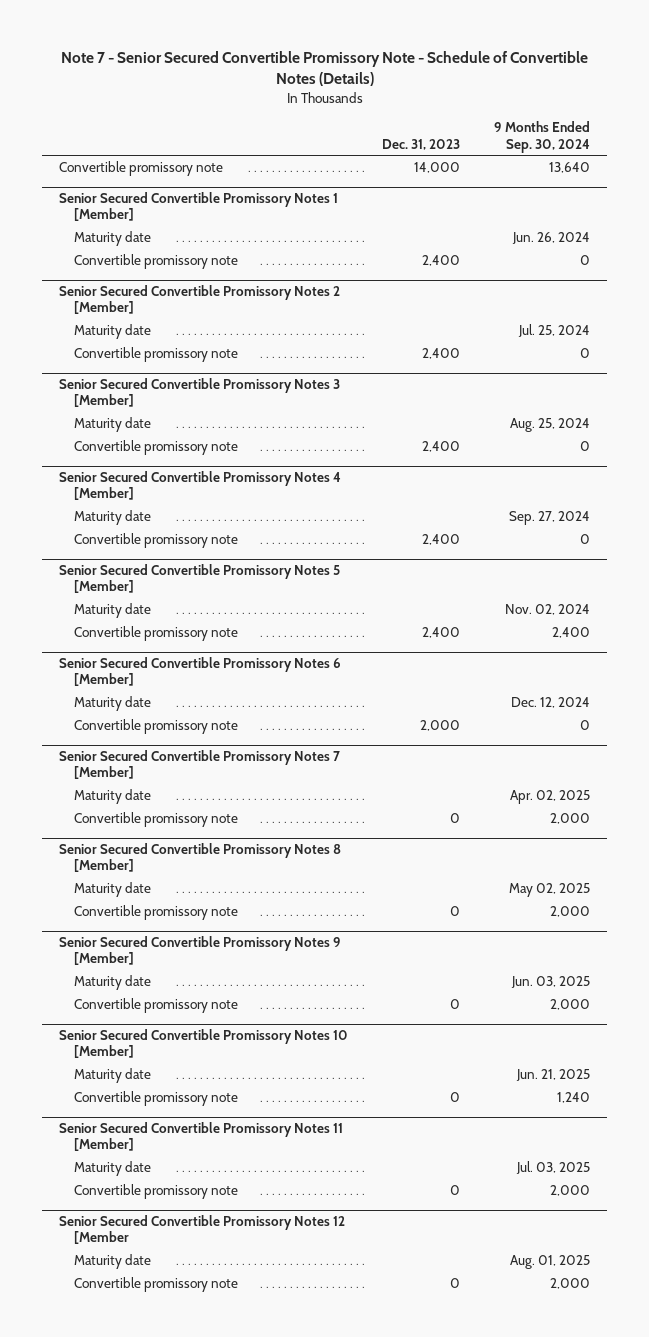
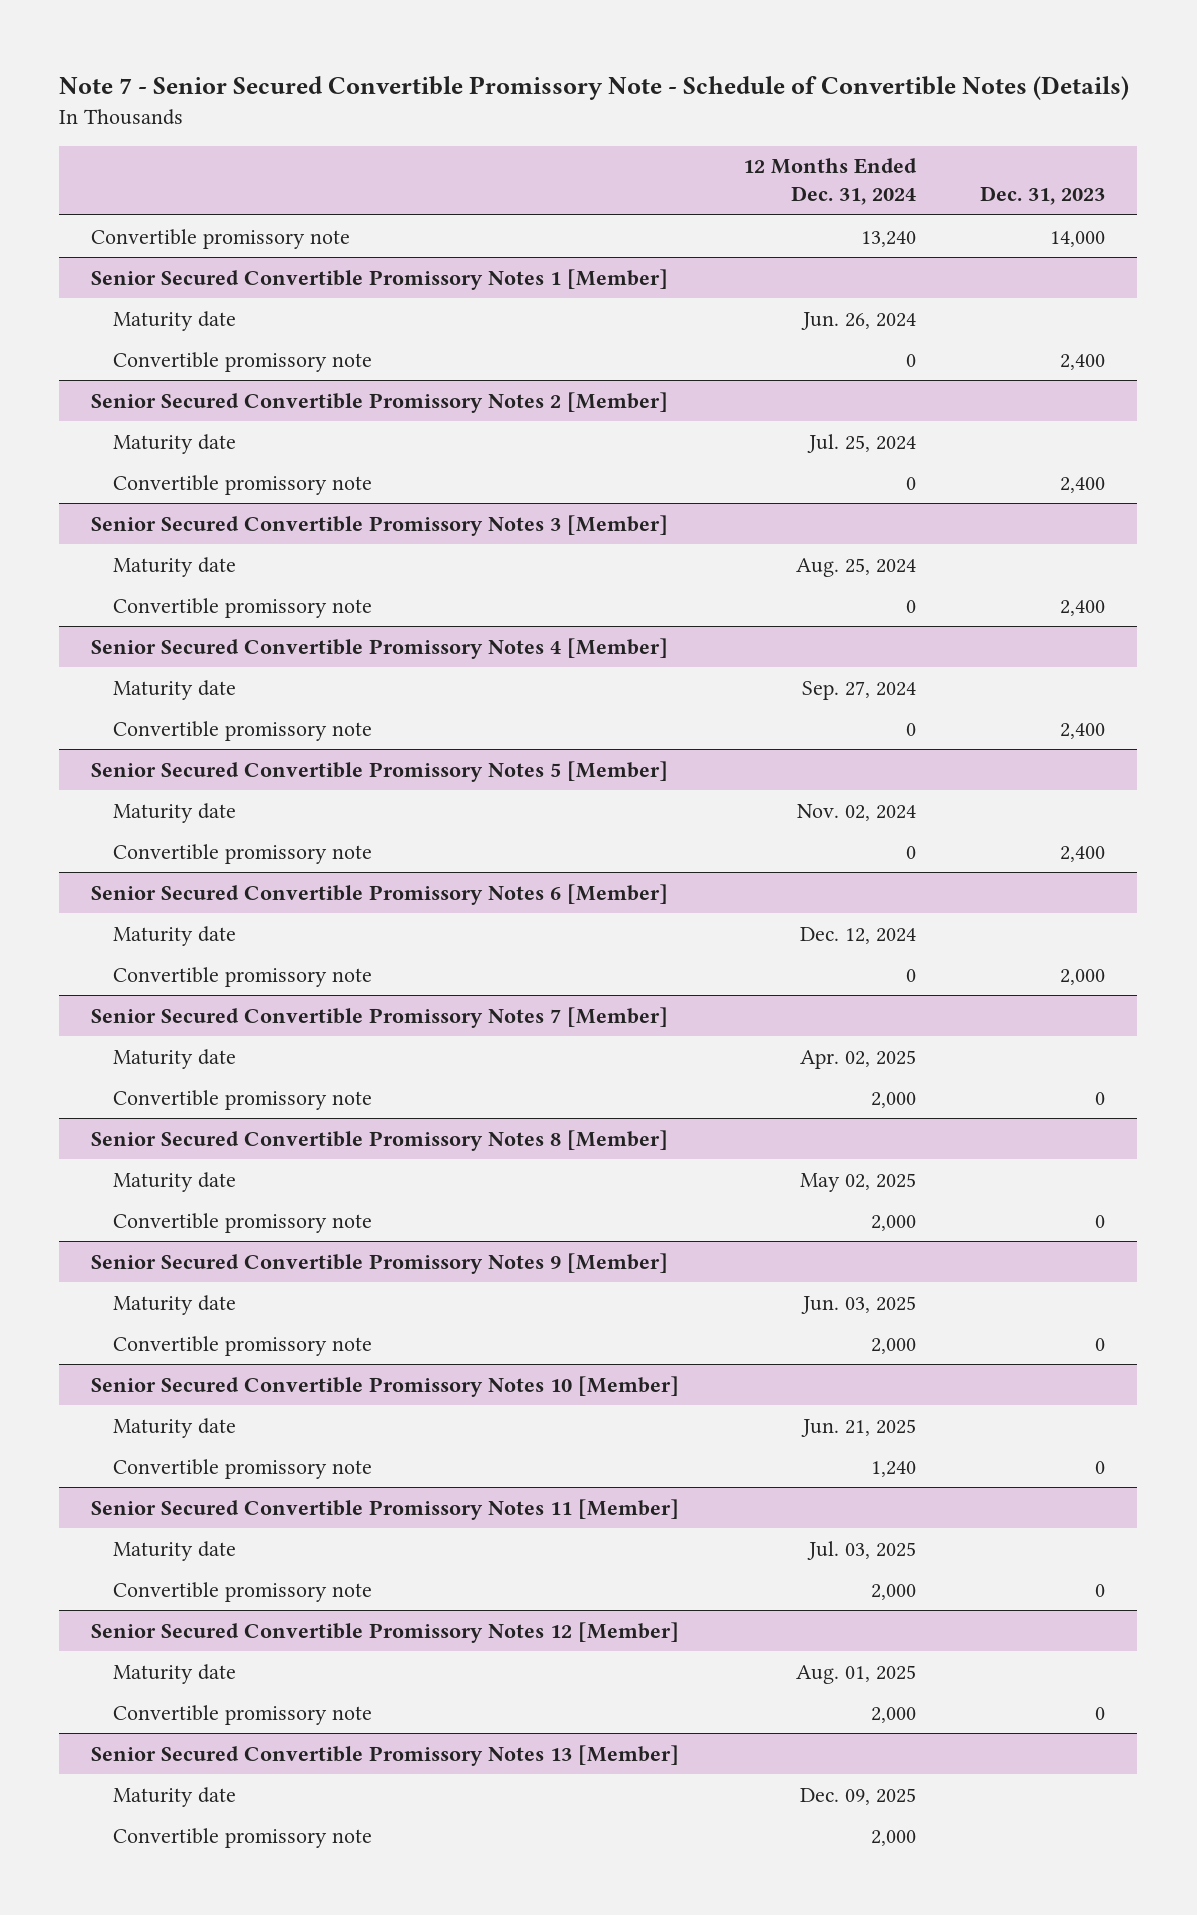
[494,121,591,153] 9 Months Ended Sep. 30, 2024 -> none
none -> [743,158,918,206] 12 Months Ended Dec. 31, 2024
[59,1215,346,1245] Senior Secured Convertible Promissory Notes 12 [Member -> [91,1621,680,1643] Senior Secured Convertible Promissory Notes 12 [Member]
none -> [91,1744,680,1766] Senior Secured Convertible Promissory Notes 13 [Member]
none -> [112,1786,236,1807] Maturity date
none -> [112,1827,372,1848] Convertible promissory note

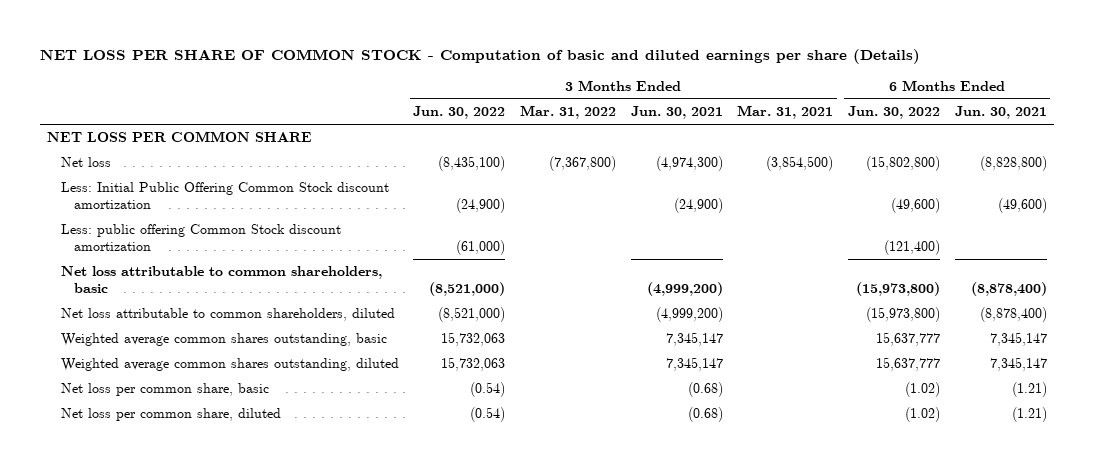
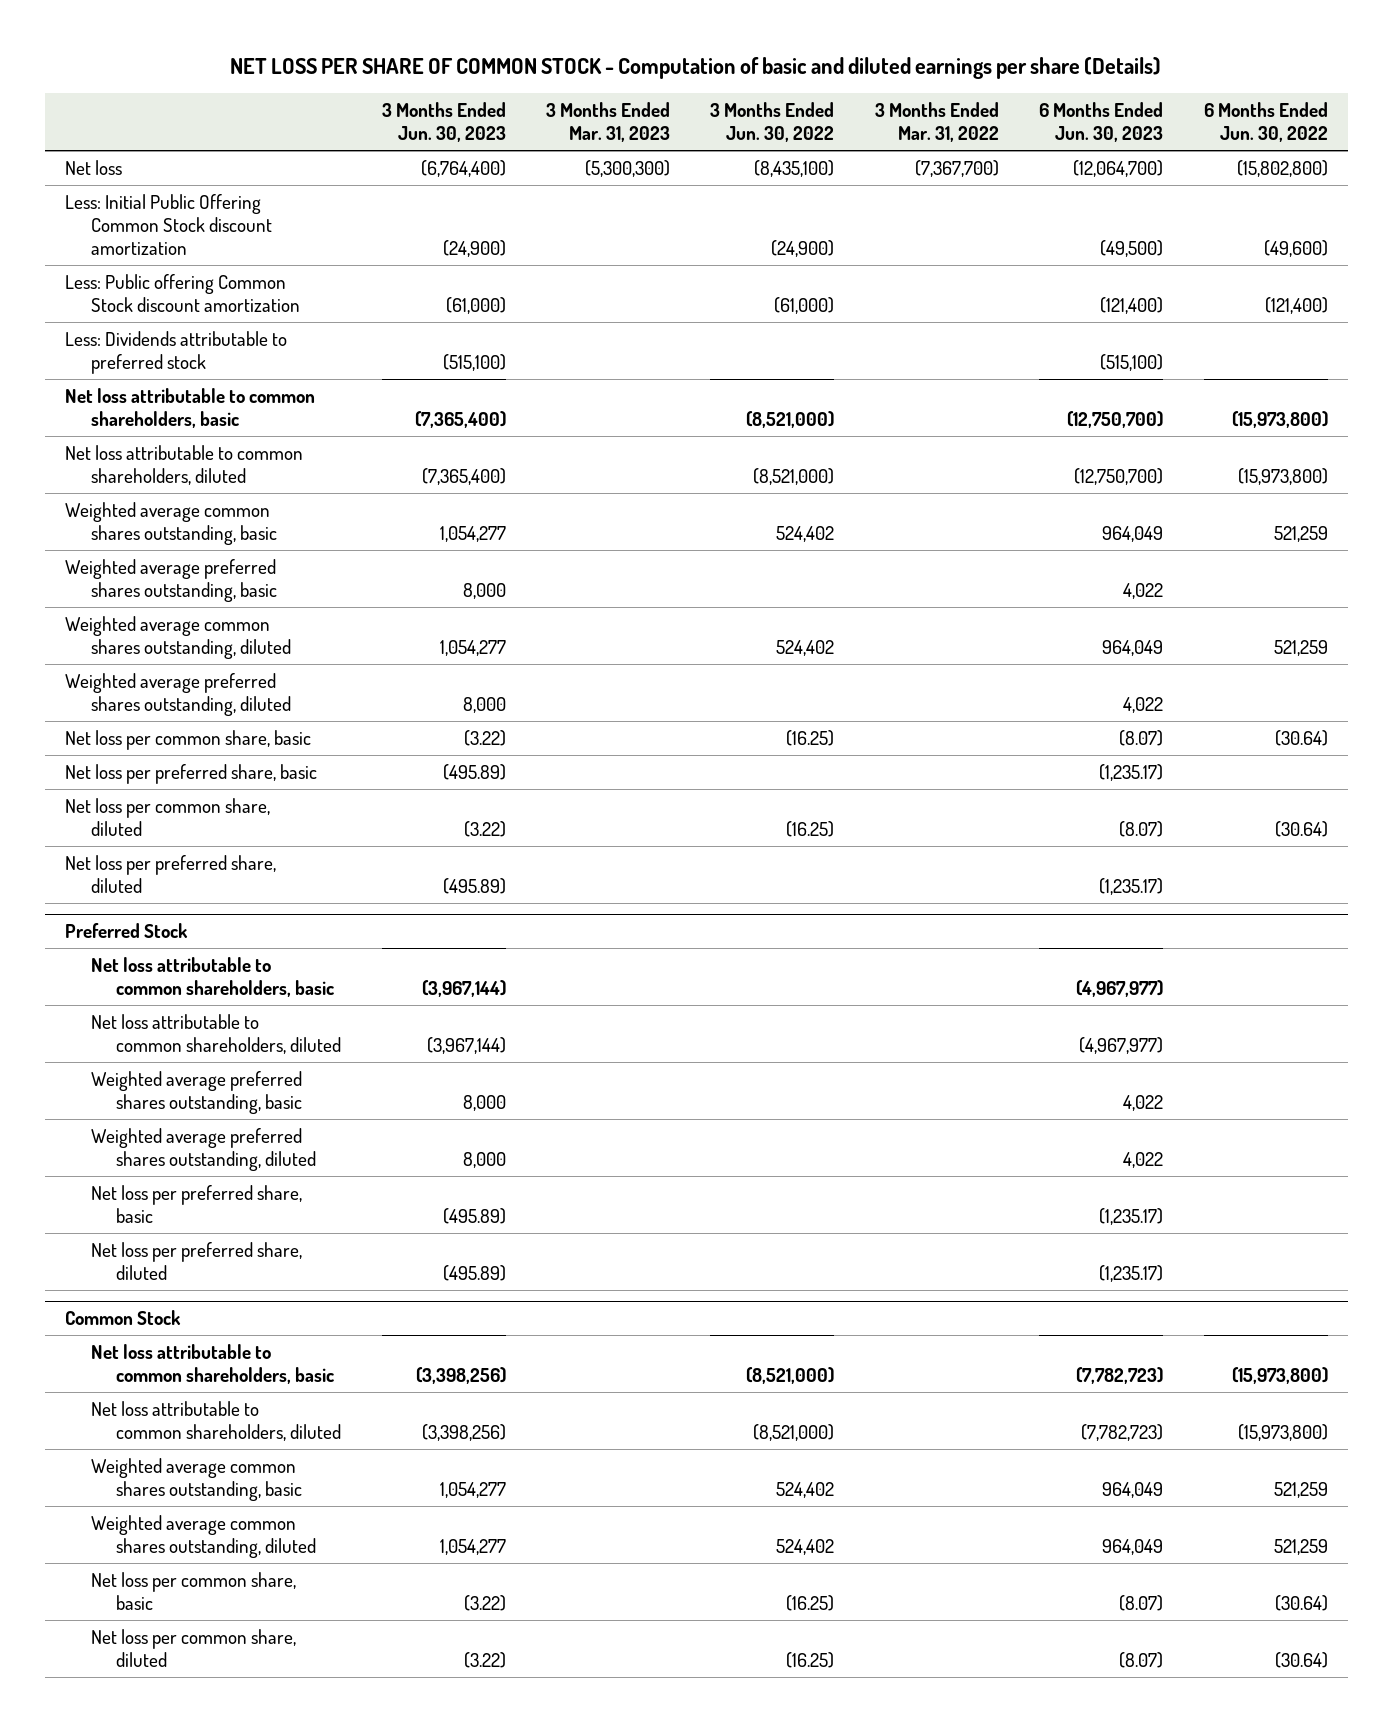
[630,106,723,120] Jun. 30, 2021 -> none
[737,105,834,120] Mar. 31, 2021 -> none
[954,106,1047,120] Jun. 30, 2021 -> none
none -> [381,102,506,143] 3 Months Ended Jun. 30, 2023
none -> [545,102,670,143] 3 Months Ended Mar. 31, 2023
none -> [1039,102,1164,143] 6 Months Ended Jun. 30, 2023
[47,131,313,143] NET LOSS PER COMMON SHARE -> none
[549,156,617,172] (7,367,800) -> [914,159,999,177] (7,367,700)
[60,224,341,252] Less: public offering Common Stock discount amortization -> [65,273,300,312] Less: Public offering Common Stock discount amortization
none -> [65,330,288,374] Less: Dividends attributable to preferred stock
[441,332,506,347] 15,732,063 -> [776,525,835,542] 524,402
[876,332,941,347] 15,637,777 -> [1273,525,1328,542] 521,259
none -> [65,558,277,602] Weighted average preferred shares outstanding, basic
[441,357,506,372] 15,732,063 -> [776,639,835,656] 524,402
[876,357,941,372] 15,637,777 -> [1273,639,1328,656] 521,259
none -> [65,672,291,716] Weighted average preferred shares outstanding, diluted
[470,382,506,398] (0.54) -> [786,729,835,746] (16.25)
[905,382,941,398] (1.02) -> [1274,729,1328,746] (30.64)
none -> [65,763,318,784] Net loss per preferred share, basic
[470,407,506,423] (0.54) -> [786,820,835,837] (16.25)
[905,407,941,423] (1.02) -> [1274,820,1328,837] (30.64)
none -> [65,854,277,893] Net loss per preferred share, diluted
none -> [65,923,189,939] Preferred Stock
none -> [90,956,335,997] Net loss attributable to common shareholders, basic
none -> [90,1013,342,1054] Net loss attributable to common shareholders, diluted
none -> [90,1070,303,1114] Weighted average preferred shares outstanding, basic
none -> [90,1127,317,1171] Weighted average preferred shares outstanding, diluted
none -> [90,1184,302,1223] Net loss per preferred share, basic
none -> [90,1241,302,1280] Net loss per preferred share, diluted
none -> [65,1310,182,1326] Common Stock
none -> [90,1343,335,1384] Net loss attributable to common shareholders, basic
none -> [90,1400,342,1441] Net loss attributable to common shareholders, diluted
none -> [90,1457,303,1501] Weighted average common shares outstanding, basic
none -> [90,1514,317,1558] Weighted average common shares outstanding, diluted
none -> [90,1571,296,1610] Net loss per common share, basic
none -> [90,1628,296,1667] Net loss per common share, diluted

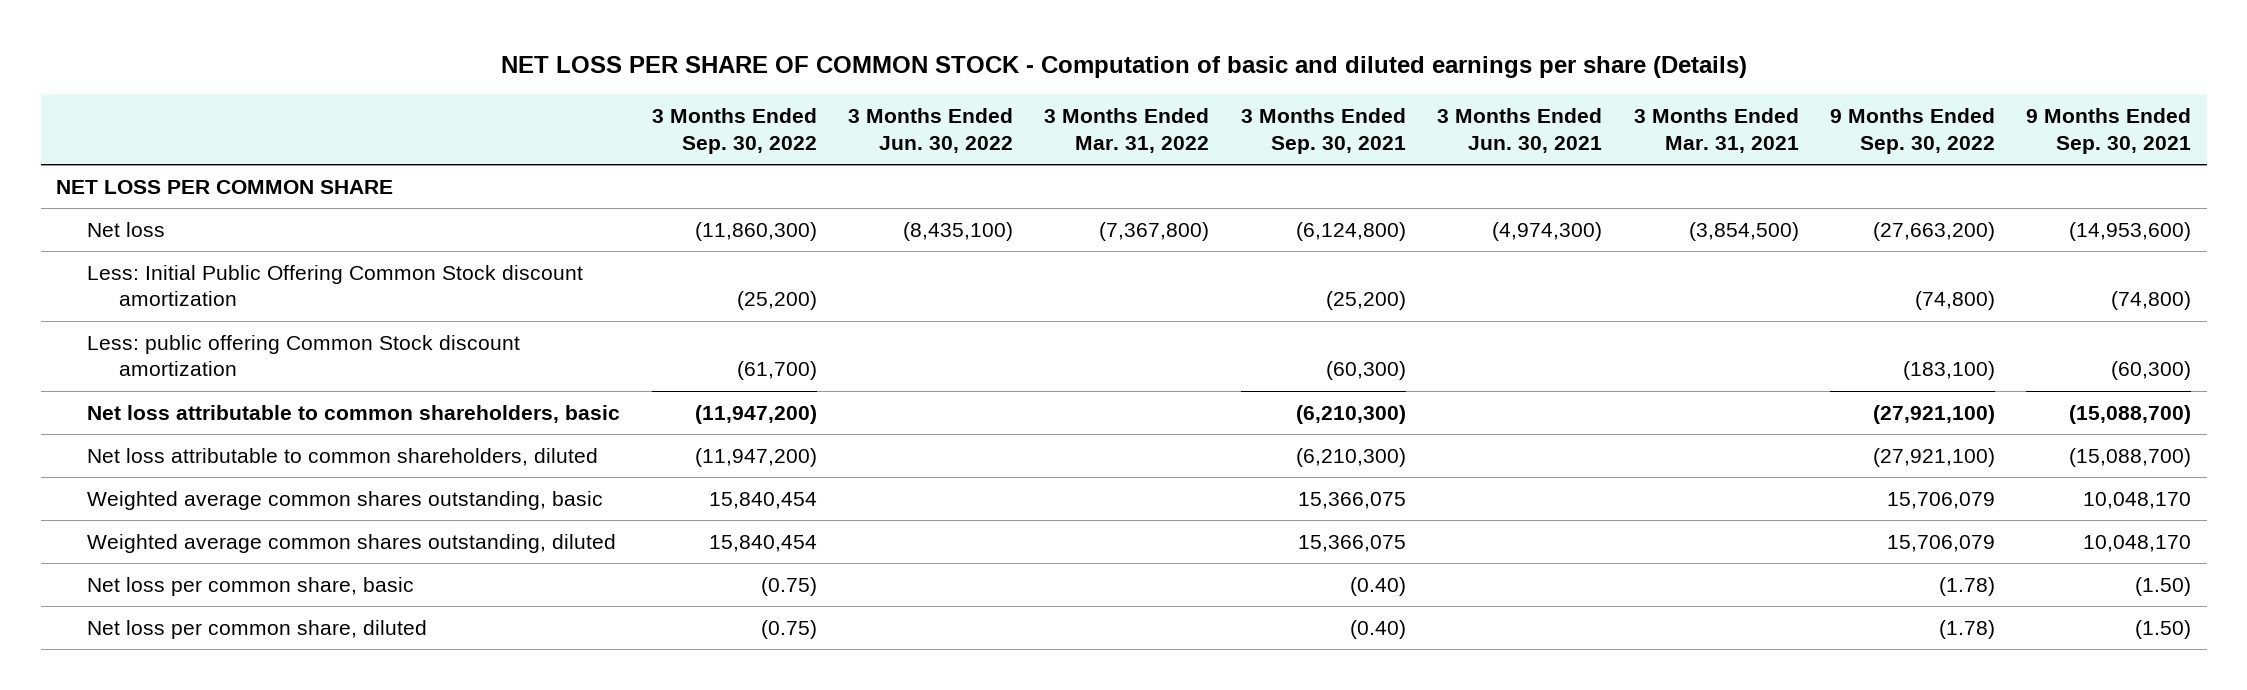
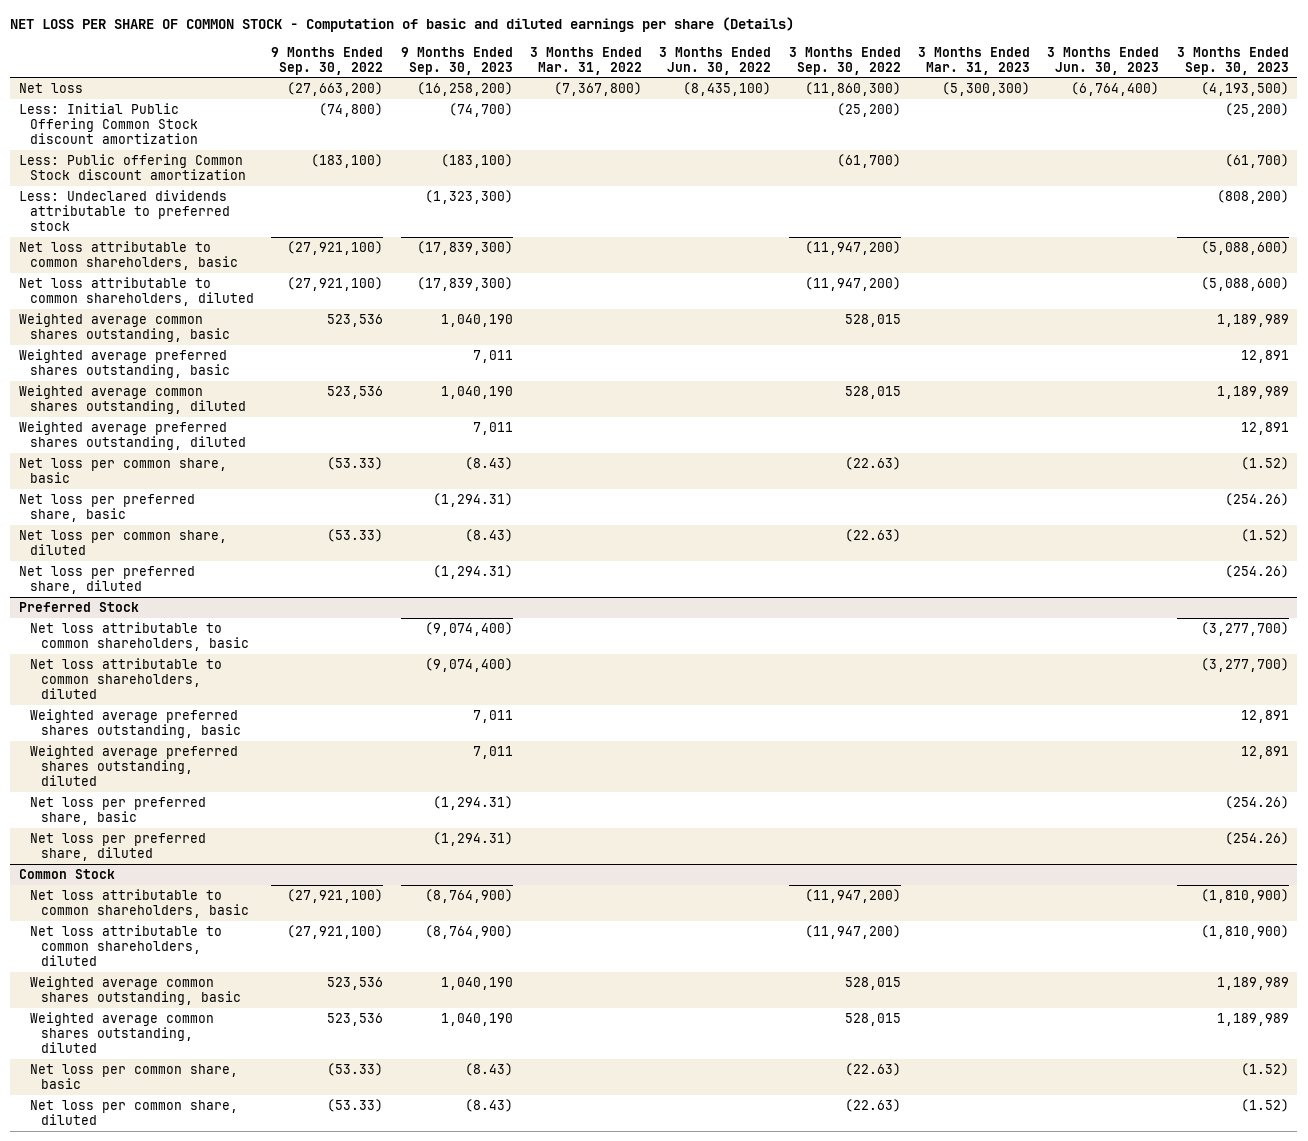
[1240,108,1406,154] 3 Months Ended Sep. 30, 2021 -> none
[1437,108,1603,153] 3 Months Ended Jun. 30, 2021 -> none
[1633,108,1799,153] 3 Months Ended Mar. 31, 2021 -> none
[2026,108,2192,154] 9 Months Ended Sep. 30, 2021 -> none
none -> [400,46,513,75] 9 Months Ended Sep. 30, 2023
none -> [918,46,1031,75] 3 Months Ended Mar. 31, 2023
none -> [1047,46,1160,75] 3 Months Ended Jun. 30, 2023
none -> [1176,46,1289,75] 3 Months Ended Sep. 30, 2023
[56,179,394,194] NET LOSS PER COMMON SHARE -> none
[87,334,521,377] Less: public offering Common Stock discount amortization -> [18,153,247,180] Less: Public offering Common Stock discount amortization
none -> [18,189,231,231] Less: Undeclared dividends attributable to preferred stock
[708,491,817,509] 15,840,454 -> [844,313,901,327] 528,015
[1886,491,1995,509] 15,706,079 -> [327,313,384,327] 523,536
none -> [18,348,231,378] Weighted average preferred shares outstanding, basic
[708,534,817,552] 15,840,454 -> [844,385,901,399] 528,015
[1886,534,1995,552] 15,706,079 -> [327,385,384,399] 523,536
none -> [18,420,247,450] Weighted average preferred shares outstanding, diluted
[760,576,817,596] (0.75) -> [844,456,901,470] (22.63)
[1938,576,1995,596] (1.78) -> [327,456,384,470] (53.33)
none -> [18,493,195,522] Net loss per preferred share, basic
[760,619,817,639] (0.75) -> [844,528,901,542] (22.63)
[1938,619,1995,639] (1.78) -> [327,528,384,542] (53.33)
none -> [18,565,195,594] Net loss per preferred share, diluted
none -> [18,601,139,612] Preferred Stock
none -> [30,621,250,651] Net loss attributable to common shareholders, basic
none -> [30,657,223,699] Net loss attributable to common shareholders, diluted
none -> [30,708,242,738] Weighted average preferred shares outstanding, basic
none -> [30,744,239,786] Weighted average preferred shares outstanding, diluted
none -> [30,796,207,825] Net loss per preferred share, basic
none -> [30,832,207,861] Net loss per preferred share, diluted
none -> [18,868,115,879] Common Stock
none -> [30,888,250,918] Net loss attributable to common shareholders, basic
none -> [30,924,223,966] Net loss attributable to common shareholders, diluted
none -> [30,975,242,1005] Weighted average common shares outstanding, basic
none -> [30,1011,215,1053] Weighted average common shares outstanding, diluted
none -> [30,1063,239,1089] Net loss per common share, basic
none -> [30,1099,239,1125] Net loss per common share, diluted

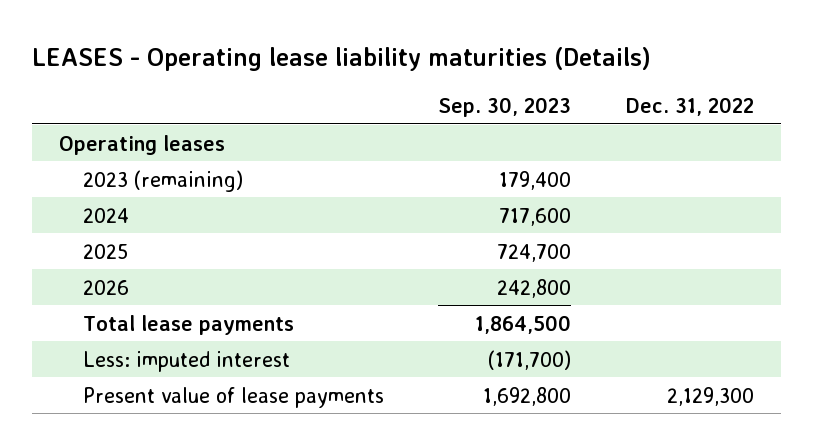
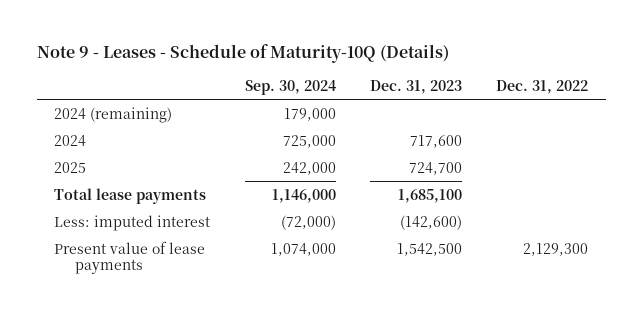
[32,46,652,71] LEASES - Operating lease liability maturities (Details) -> [36,44,449,64] Note 9 - Leases - Schedule of Maturity-10Q (Details)
[438,96,572,117] Sep. 30, 2023 -> none
none -> [244,79,336,95] Sep. 30, 2024
none -> [370,79,463,94] Dec. 31, 2023
[59,134,226,155] Operating leases -> none
[82,169,243,192] 2023 (remaining) -> [54,106,173,123] 2024 (remaining)
[82,279,129,295] 2026 -> none

